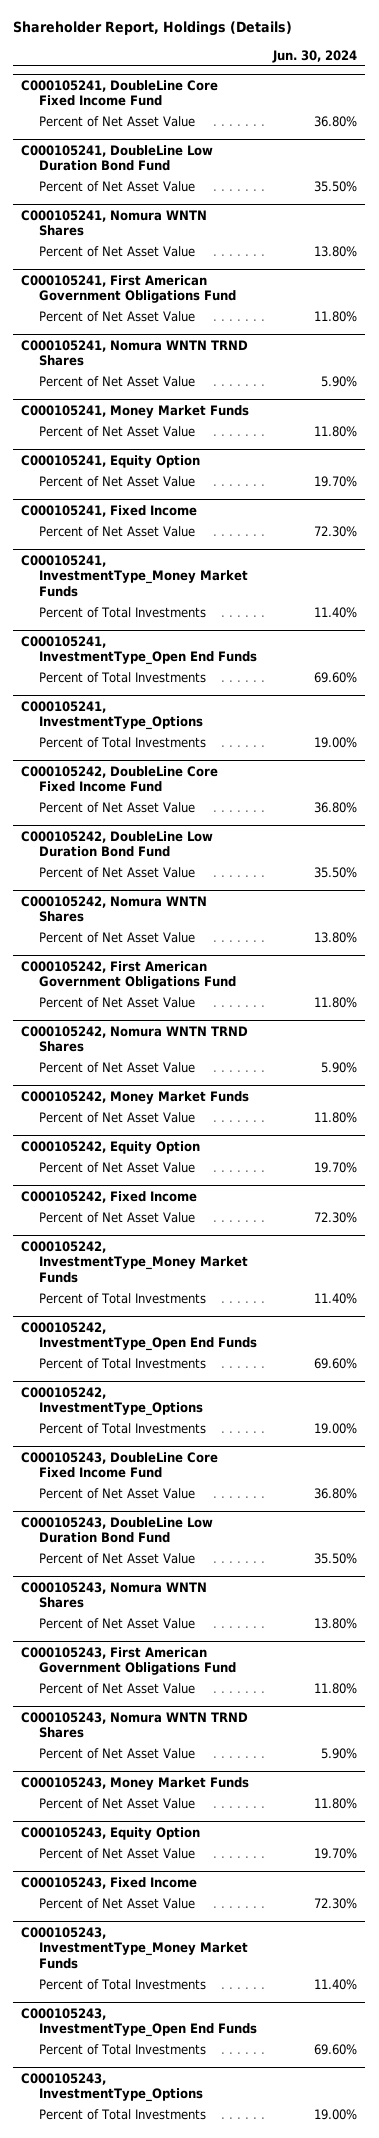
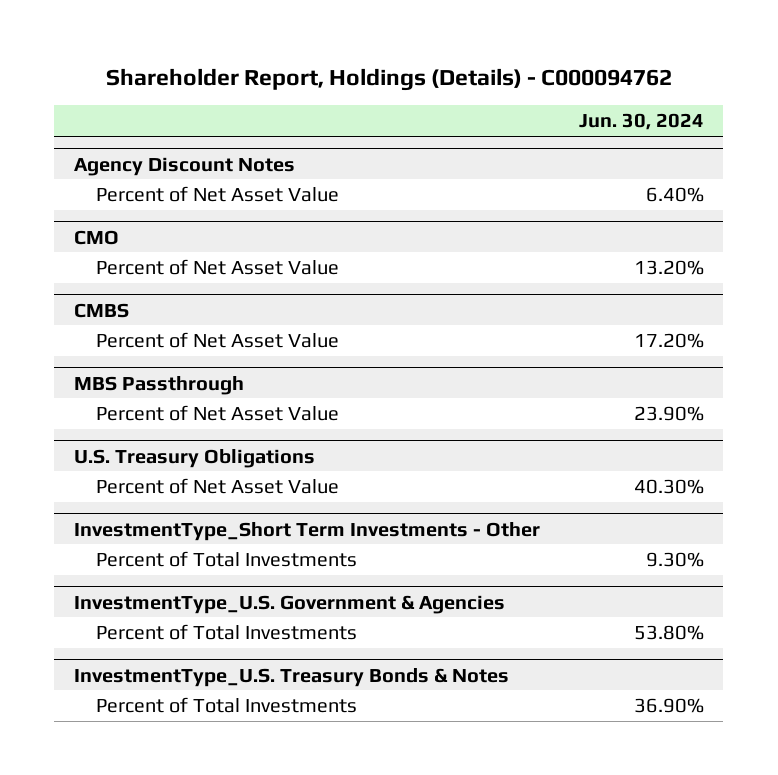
[13,21,293,37] Shareholder Report, Holdings (Details) -> [105,68,672,92] Shareholder Report, Holdings (Details) - C000094762
[21,79,219,107] C000105241, DoubleLine Core Fixed Income Fund -> none
[21,144,214,172] C000105241, DoubleLine Low Duration Bond Fund -> none
[21,209,208,237] C000105241, Nomura WNTN Shares -> none
[21,274,236,304] C000105241, First American Government Obligations Fund -> none
[21,339,249,367] C000105241, Nomura WNTN TRND Shares -> none
[21,404,250,418] C000105241, Money Market Funds -> none
[38,426,195,438] Percent of Net Asset Value -> none
[21,454,201,468] C000105241, Equity Option -> none
[38,476,195,488] Percent of Net Asset Value -> none
[21,504,198,517] C000105241, Fixed Income -> none
[38,526,195,538] Percent of Net Asset Value -> none
[21,554,248,597] C000105241, InvestmentType_Money Market Funds -> none
[21,635,257,666] C000105241, InvestmentType_Open End Funds -> none
[21,700,203,731] C000105241, InvestmentType_Options -> none
[21,765,219,793] C000105242, DoubleLine Core Fixed Income Fund -> none
[38,802,195,814] Percent of Net Asset Value -> none
[21,830,214,858] C000105242, DoubleLine Low Duration Bond Fund -> none
[38,867,195,879] Percent of Net Asset Value -> none
[21,895,208,923] C000105242, Nomura WNTN Shares -> none
[38,932,195,944] Percent of Net Asset Value -> none
[21,960,236,990] C000105242, First American Government Obligations Fund -> none
[38,997,195,1009] Percent of Net Asset Value -> none
[21,1025,249,1053] C000105242, Nomura WNTN TRND Shares -> none
[38,1062,195,1074] Percent of Net Asset Value -> none
[21,1090,250,1104] C000105242, Money Market Funds -> none
[38,1112,195,1124] Percent of Net Asset Value -> none
[21,1140,201,1154] C000105242, Equity Option -> none
[38,1162,195,1174] Percent of Net Asset Value -> none
[21,1190,198,1203] C000105242, Fixed Income -> none
[38,1212,195,1224] Percent of Net Asset Value -> none
[21,1240,248,1283] C000105242, InvestmentType_Money Market Funds -> none
[38,1293,206,1305] Percent of Total Investments -> none
[21,1321,257,1352] C000105242, InvestmentType_Open End Funds -> none
[38,1358,206,1370] Percent of Total Investments -> none
[21,1386,203,1417] C000105242, InvestmentType_Options -> none
[38,1423,206,1435] Percent of Total Investments -> none
[21,1451,219,1479] C000105243, DoubleLine Core Fixed Income Fund -> none
[38,1488,195,1500] Percent of Net Asset Value -> none
[21,1516,214,1544] C000105243, DoubleLine Low Duration Bond Fund -> none
[38,1553,195,1565] Percent of Net Asset Value -> none
[21,1581,208,1609] C000105243, Nomura WNTN Shares -> none
[38,1618,195,1630] Percent of Net Asset Value -> none
[21,1646,236,1676] C000105243, First American Government Obligations Fund -> none
[38,1683,195,1695] Percent of Net Asset Value -> none
[21,1711,249,1739] C000105243, Nomura WNTN TRND Shares -> none
[38,1748,195,1760] Percent of Net Asset Value -> none
[21,1776,250,1790] C000105243, Money Market Funds -> none
[38,1798,195,1810] Percent of Net Asset Value -> none
[21,1826,201,1840] C000105243, Equity Option -> none
[38,1848,195,1860] Percent of Net Asset Value -> none
[21,1876,198,1889] C000105243, Fixed Income -> none
[38,1898,195,1910] Percent of Net Asset Value -> none
[21,1926,248,1969] C000105243, InvestmentType_Money Market Funds -> none
[38,1979,206,1991] Percent of Total Investments -> none
[21,2007,257,2038] C000105243, InvestmentType_Open End Funds -> none
[38,2044,206,2056] Percent of Total Investments -> none
[21,2072,203,2103] C000105243, InvestmentType_Options -> none
[38,2109,206,2121] Percent of Total Investments -> none
none -> [73,156,295,176] Agency Discount Notes
[314,116,358,128] 36.80% -> [645,186,704,202] 6.40%
none -> [73,229,119,245] CMO
[314,181,358,193] 35.50% -> [633,259,704,275] 13.20%
none -> [73,302,129,318] CMBS
[314,246,358,258] 13.80% -> [633,332,704,348] 17.20%
none -> [73,375,244,395] MBS Passthrough
[314,311,358,323] 11.80% -> [633,405,704,421] 23.90%
none -> [73,448,315,468] U.S. Treasury Obligations
[321,376,358,388] 5.90% -> [633,478,704,494] 40.30%
none -> [73,521,540,541] InvestmentType_Short Term Investments - Other
[314,607,358,619] 11.40% -> [645,551,704,567] 9.30%
none -> [73,594,505,614] InvestmentType_U.S. Government & Agencies
[314,672,358,684] 69.60% -> [633,624,704,640] 53.80%
none -> [73,667,509,687] InvestmentType_U.S. Treasury Bonds & Notes
[314,737,358,749] 19.00% -> [633,697,704,713] 36.90%

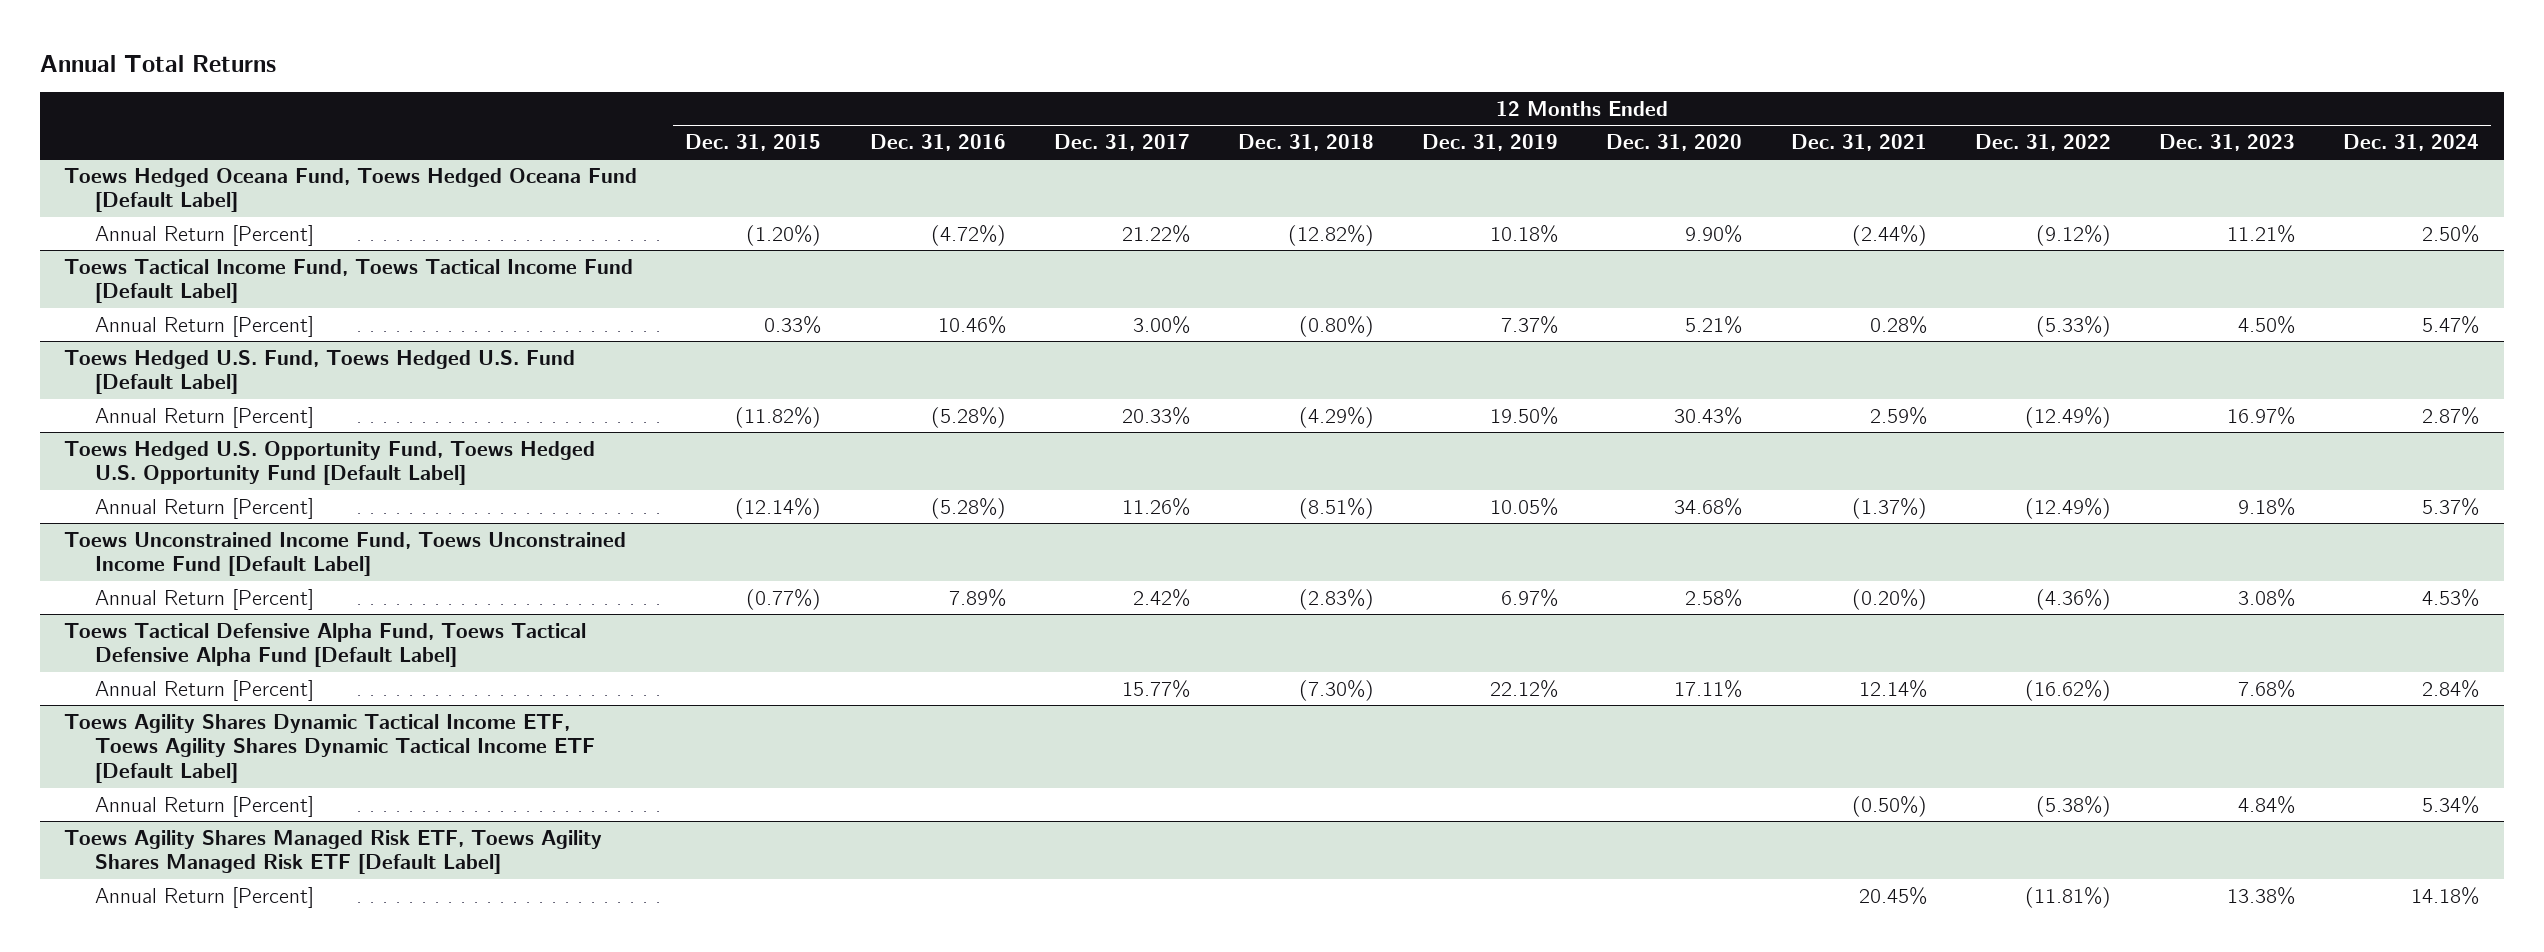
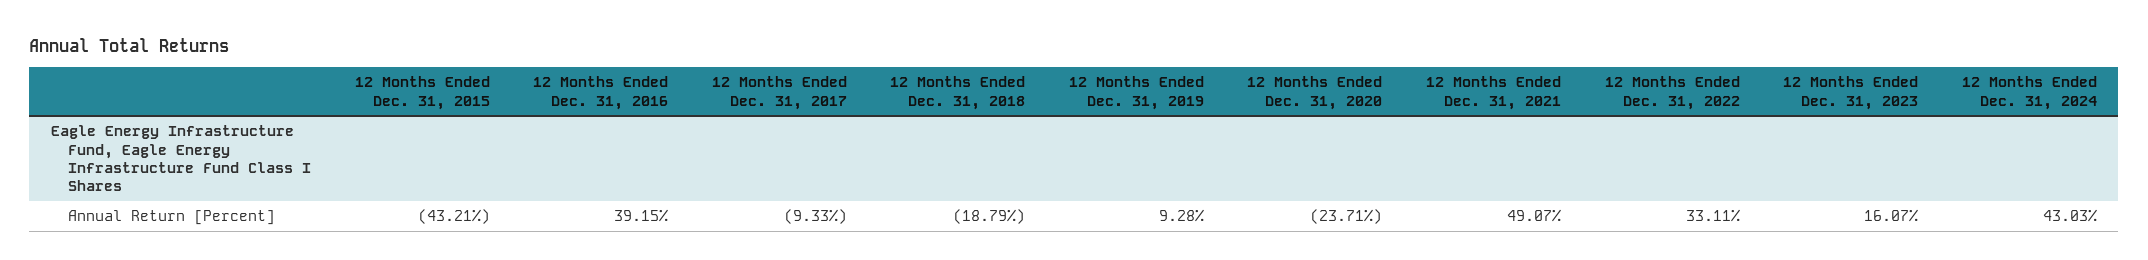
[64,167,638,213] Toews Hedged Oceana Fund, Toews Hedged Oceana Fund [Default Label] -> none
[64,258,634,304] Toews Tactical Income Fund, Toews Tactical Income Fund [Default Label] -> none
[94,315,314,337] Annual Return [Percent] -> none
[64,349,576,395] Toews Hedged U.S. Fund, Toews Hedged U.S. Fund [Default Label] -> none
[94,406,314,428] Annual Return [Percent] -> none
[64,440,596,486] Toews Hedged U.S. Opportunity Fund, Toews Hedged U.S. Opportunity Fund [Default Label] -> none
[94,497,314,519] Annual Return [Percent] -> none
[64,531,627,577] Toews Unconstrained Income Fund, Toews Unconstrained Income Fund [Default Label] -> none
[94,588,314,610] Annual Return [Percent] -> none
[64,622,587,668] Toews Tactical Defensive Alpha Fund, Toews Tactical Defensive Alpha Fund [Default Label] -> none
[94,679,314,701] Annual Return [Percent] -> none
[64,713,595,784] Toews Agility Shares Dynamic Tactical Income ETF, Toews Agility Shares Dynamic Tactical Income ETF [Default Label] -> none
[94,795,314,817] Annual Return [Percent] -> none
[64,829,603,875] Toews Agility Shares Managed Risk ETF, Toews Agility Shares Managed Risk ETF [Default Label] -> none
[94,886,314,908] Annual Return [Percent] -> none
none -> [51,125,312,192] Eagle Energy Infrastructure Fund, Eagle Energy Infrastructure Fund Class I Shares
[746,224,822,246] (1.20%) -> [417,209,490,225] (43.21%)
[930,224,1006,246] (4.72%) -> [614,209,669,223] 39.15%
[1121,224,1190,243] 21.22% -> [783,209,847,225] (9.33%)
[1288,224,1375,246] (12.82%) -> [953,209,1026,225] (18.79%)
[1490,224,1559,243] 10.18% -> [1158,209,1204,223] 9.28%
[1685,224,1743,243] 9.90% -> [1310,209,1383,225] (23.71%)
[1851,224,1927,246] (2.44%) -> [1507,209,1562,223] 49.07%
[2035,224,2111,246] (9.12%) -> [1685,209,1740,223] 33.11%
[2227,224,2296,243] 11.21% -> [1864,209,1919,223] 16.07%
[2422,224,2480,243] 2.50% -> [2042,209,2097,223] 43.03%

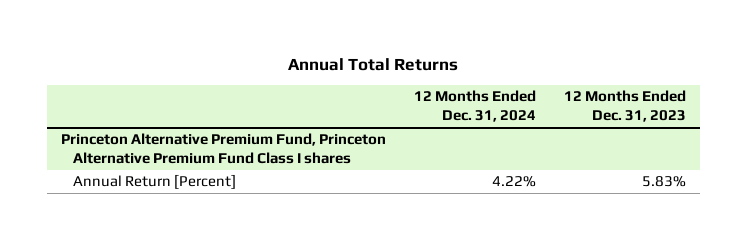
[354,76,490,110] 12 Months Ended Dec. 31, 2015 -> none
[533,76,669,110] 12 Months Ended Dec. 31, 2016 -> none
[711,76,847,110] 12 Months Ended Dec. 31, 2017 -> none
[890,76,1026,110] 12 Months Ended Dec. 31, 2018 -> none
[1068,76,1204,110] 12 Months Ended Dec. 31, 2019 -> none
[1247,76,1383,110] 12 Months Ended Dec. 31, 2020 -> none
[1426,76,1562,110] 12 Months Ended Dec. 31, 2021 -> none
[1604,76,1740,110] 12 Months Ended Dec. 31, 2022 -> none
[51,125,312,192] Eagle Energy Infrastructure Fund, Eagle Energy Infrastructure Fund Class I Shares -> none
none -> [60,133,386,165] Princeton Alternative Premium Fund, Princeton Alternative Premium Fund Class I shares
[1864,209,1919,223] 16.07% -> [642,176,687,188] 5.83%
[2042,209,2097,223] 43.03% -> [491,176,536,188] 4.22%

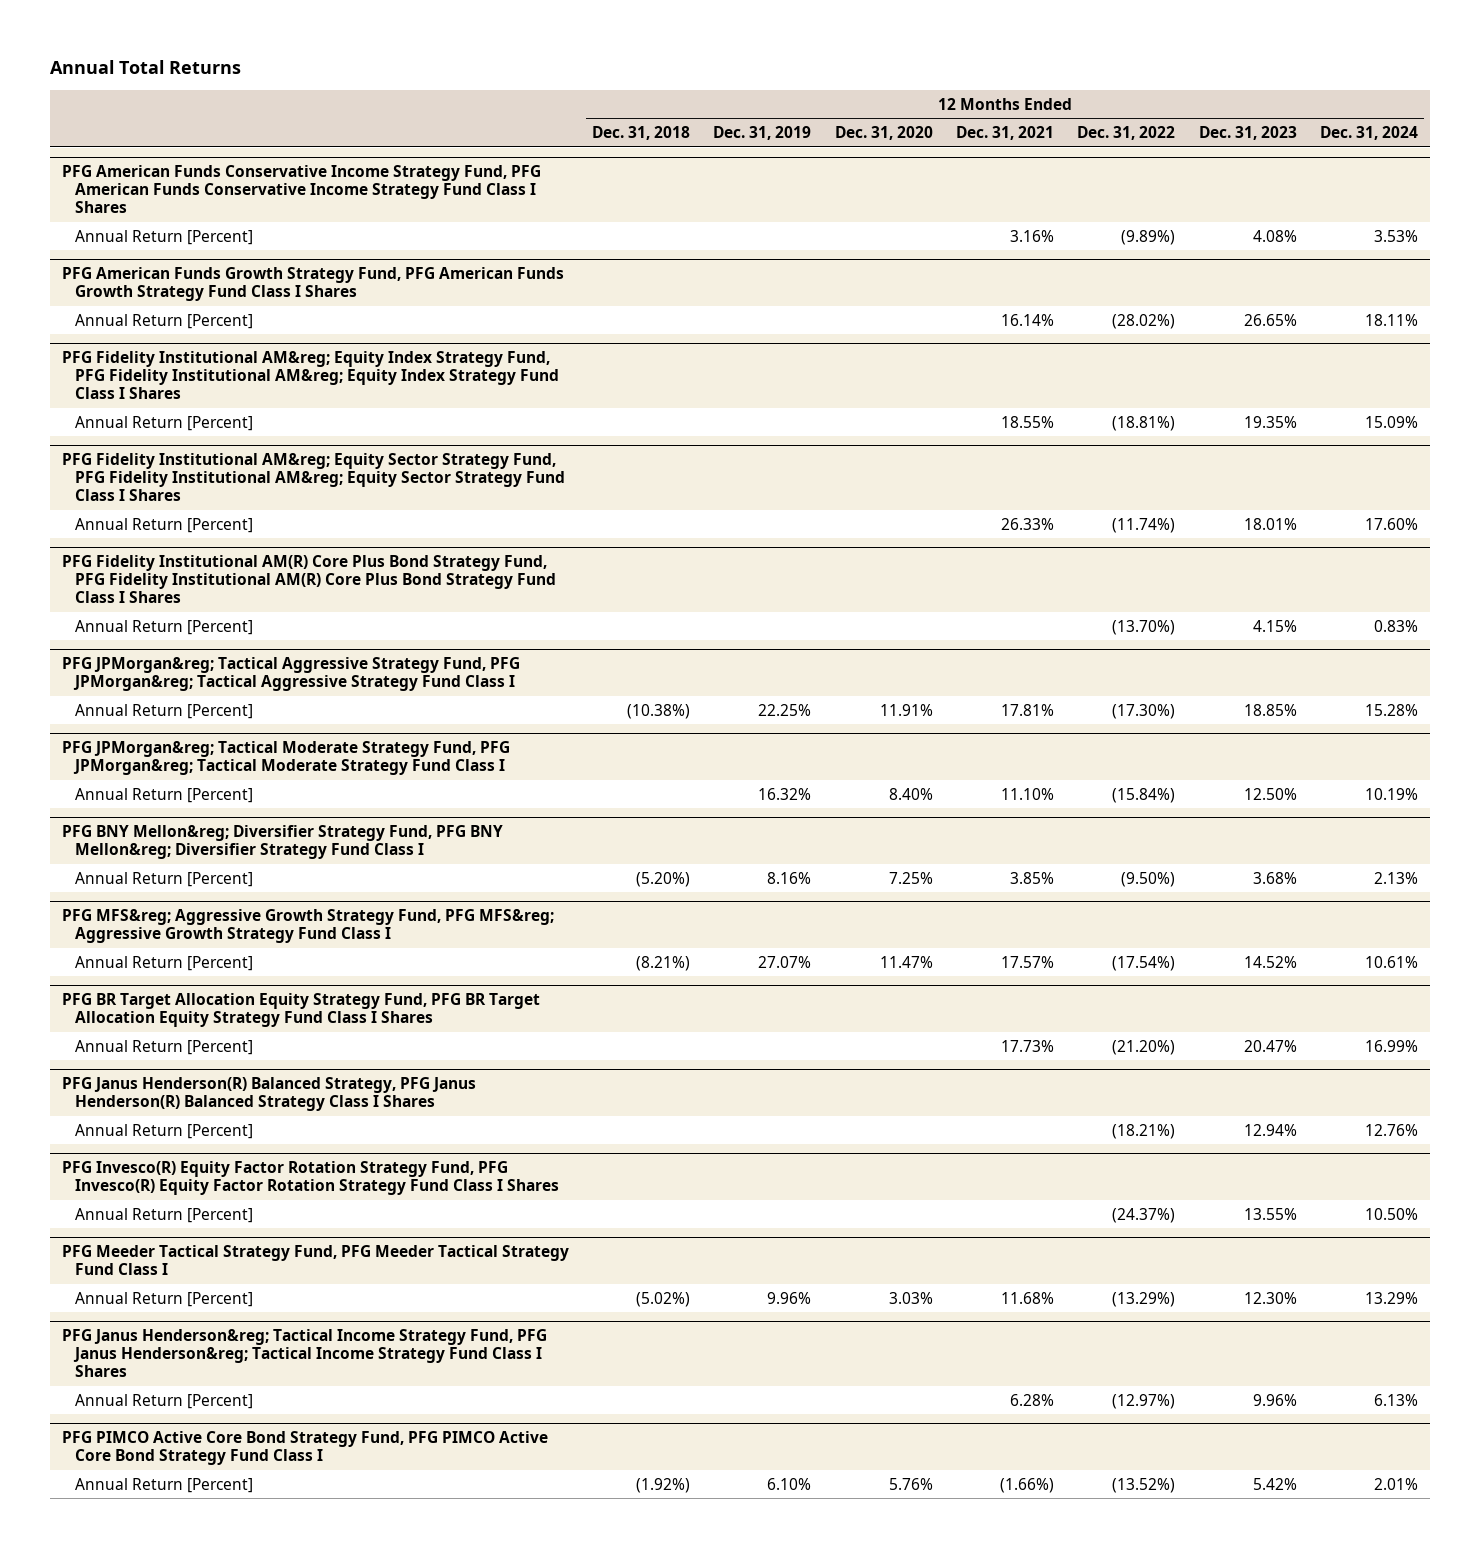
none -> [591,126,690,141] Dec. 31, 2018
none -> [713,126,812,141] Dec. 31, 2019
none -> [834,126,933,141] Dec. 31, 2020
none -> [956,126,1055,141] Dec. 31, 2021
none -> [1077,126,1176,141] Dec. 31, 2022
[60,133,386,165] Princeton Alternative Premium Fund, Princeton Alternative Premium Fund Class I shares -> none
none -> [61,164,541,213] PFG American Funds Conservative Income Strategy Fund, PFG American Funds Conservative Income Strategy Fund Class I Shares
[491,176,536,188] 4.22% -> [1374,229,1419,242] 3.53%
[642,176,687,188] 5.83% -> [1252,229,1297,242] 4.08%
none -> [61,266,564,301] PFG American Funds Growth Strategy Fund, PFG American Funds Growth Strategy Fund Class I Shares
none -> [74,313,253,329] Annual Return [Percent]
none -> [61,350,559,399] PFG Fidelity Institutional AM&reg; Equity Index Strategy Fund, PFG Fidelity Institutional AM&reg; Equity Index Strategy Fund Class I Shares
none -> [74,415,253,431] Annual Return [Percent]
none -> [61,452,565,501] PFG Fidelity Institutional AM&reg; Equity Sector Strategy Fund, PFG Fidelity Institutional AM&reg; Equity Sector Strategy Fund Class I Shares
none -> [74,517,253,533] Annual Return [Percent]
none -> [61,554,556,603] PFG Fidelity Institutional AM(R) Core Plus Bond Strategy Fund, PFG Fidelity Institutional AM(R) Core Plus Bond Strategy Fund Class I Shares
none -> [74,619,253,635] Annual Return [Percent]
none -> [61,656,520,691] PFG JPMorgan&reg; Tactical Aggressive Strategy Fund, PFG JPMorgan&reg; Tactical Aggressive Strategy Fund Class I
none -> [74,703,253,719] Annual Return [Percent]
none -> [61,740,510,775] PFG JPMorgan&reg; Tactical Moderate Strategy Fund, PFG JPMorgan&reg; Tactical Moderate Strategy Fund Class I
none -> [74,787,253,803] Annual Return [Percent]
none -> [61,824,503,859] PFG BNY Mellon&reg; Diversifier Strategy Fund, PFG BNY Mellon&reg; Diversifier Strategy Fund Class I
none -> [74,871,253,887] Annual Return [Percent]
none -> [61,908,554,943] PFG MFS&reg; Aggressive Growth Strategy Fund, PFG MFS&reg; Aggressive Growth Strategy Fund Class I
none -> [74,955,253,971] Annual Return [Percent]
none -> [61,992,540,1027] PFG BR Target Allocation Equity Strategy Fund, PFG BR Target Allocation Equity Strategy Fund Class I Shares
none -> [74,1039,253,1055] Annual Return [Percent]
none -> [61,1076,476,1111] PFG Janus Henderson(R) Balanced Strategy, PFG Janus Henderson(R) Balanced Strategy Class I Shares
none -> [74,1123,253,1139] Annual Return [Percent]
none -> [61,1160,559,1195] PFG Invesco(R) Equity Factor Rotation Strategy Fund, PFG Invesco(R) Equity Factor Rotation Strategy Fund Class I Shares
none -> [74,1207,253,1223] Annual Return [Percent]
none -> [61,1244,569,1275] PFG Meeder Tactical Strategy Fund, PFG Meeder Tactical Strategy Fund Class I
none -> [74,1291,253,1307] Annual Return [Percent]
none -> [61,1328,547,1377] PFG Janus Henderson&reg; Tactical Income Strategy Fund, PFG Janus Henderson&reg; Tactical Income Strategy Fund Class I Shares
none -> [74,1393,253,1409] Annual Return [Percent]
none -> [61,1430,548,1465] PFG PIMCO Active Core Bond Strategy Fund, PFG PIMCO Active Core Bond Strategy Fund Class I
none -> [74,1477,253,1493] Annual Return [Percent]

